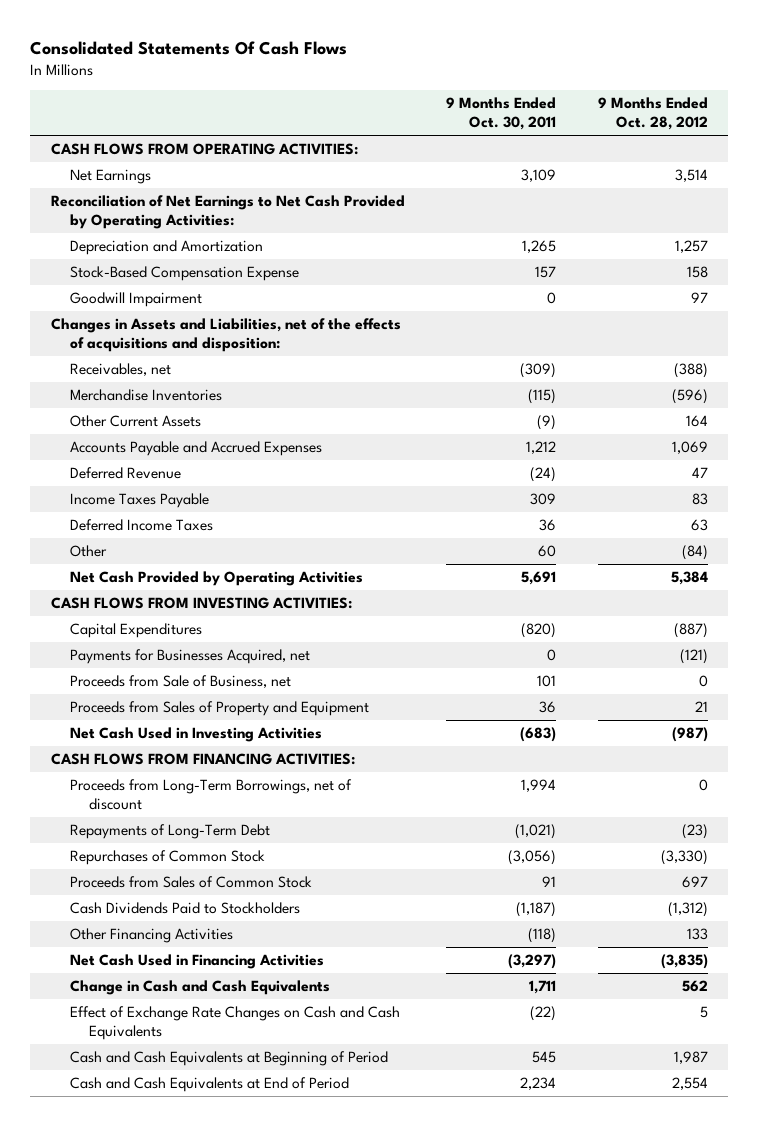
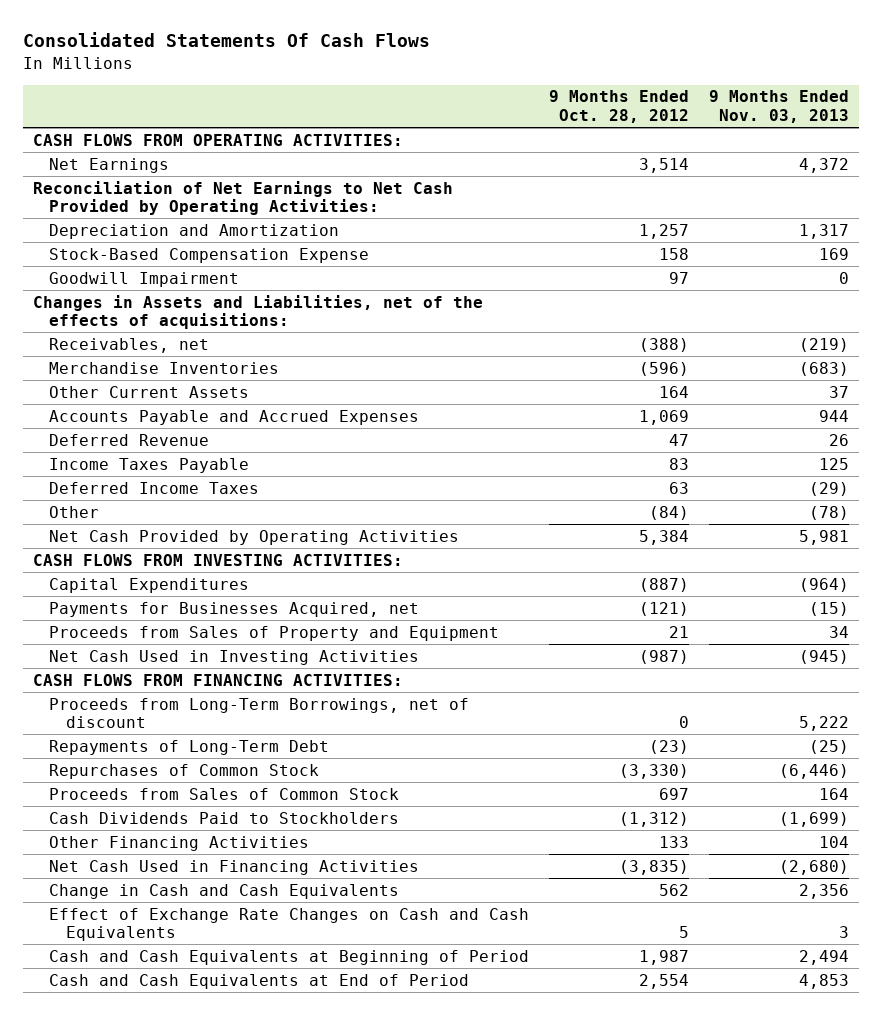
[446,97,557,131] 9 Months Ended Oct. 30, 2011 -> none
none -> [708,90,849,124] 9 Months Ended Nov. 03, 2013
[50,318,401,353] Changes in Assets and Liabilities, net of the effects of acquisitions and disposition: -> [32,294,483,330] Changes in Assets and Liabilities, net of the effects of acquisitions:
[69,675,291,689] Proceeds from Sale of Business, net -> none

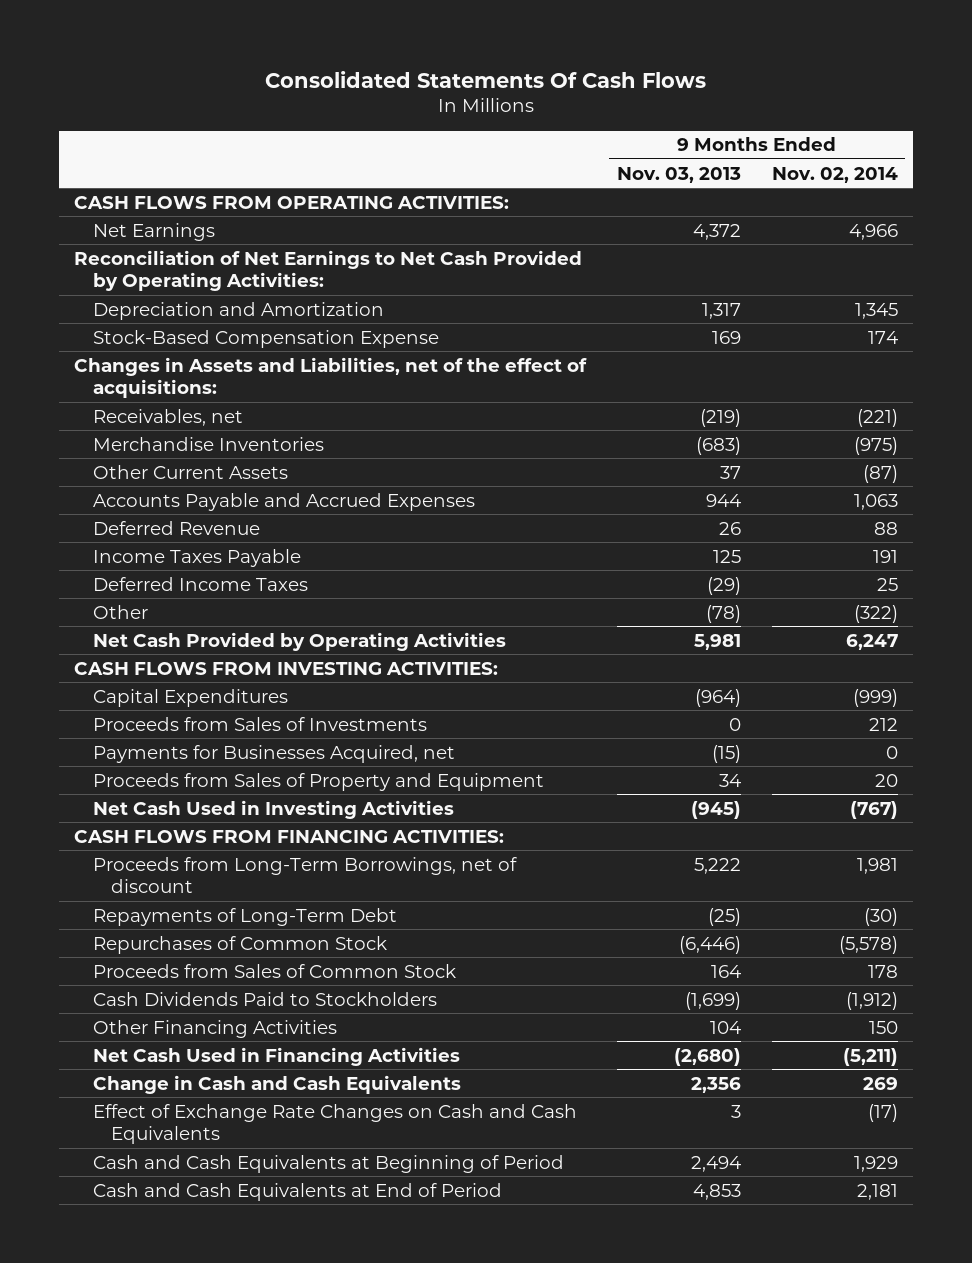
[549,90,690,124] 9 Months Ended Oct. 28, 2012 -> none
none -> [771,166,898,183] Nov. 02, 2014
[49,271,240,287] Goodwill Impairment -> none
[32,294,483,330] Changes in Assets and Liabilities, net of the effects of acquisitions: -> [74,356,588,398] Changes in Assets and Liabilities, net of the effect of acquisitions:
none -> [92,716,427,731] Proceeds from Sales of Investments

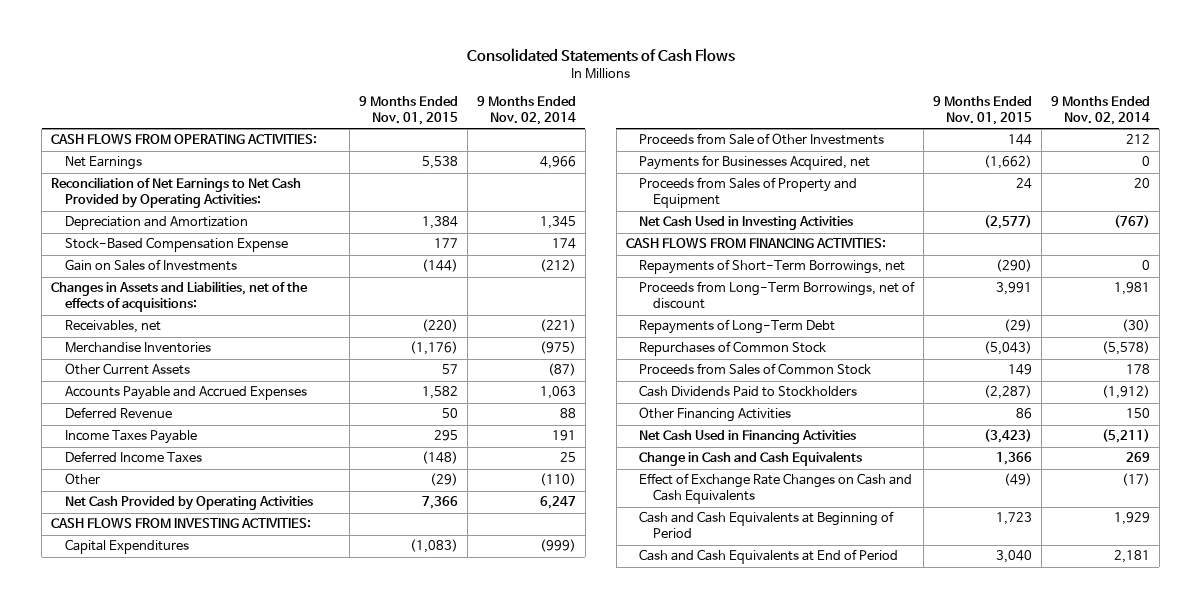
[265,70,707,88] Consolidated Statements Of Cash Flows -> [466,48,735,63] Consolidated Statements of Cash Flows
[617,166,742,183] Nov. 03, 2013 -> none
none -> [358,95,458,125] 9 Months Ended Nov. 01, 2015
none -> [64,259,237,272] Gain on Sales of Investments
[74,356,588,398] Changes in Assets and Liabilities, net of the effect of acquisitions: -> [51,281,309,313] Changes in Assets and Liabilities, net of the effects of acquisitions:
[853,604,898,623] (322) -> [539,473,576,487] (110)
[92,716,427,731] Proceeds from Sales of Investments -> [639,133,885,146] Proceeds from Sale of Other Investments
none -> [639,259,906,275] Repayments of Short-Term Borrowings, net

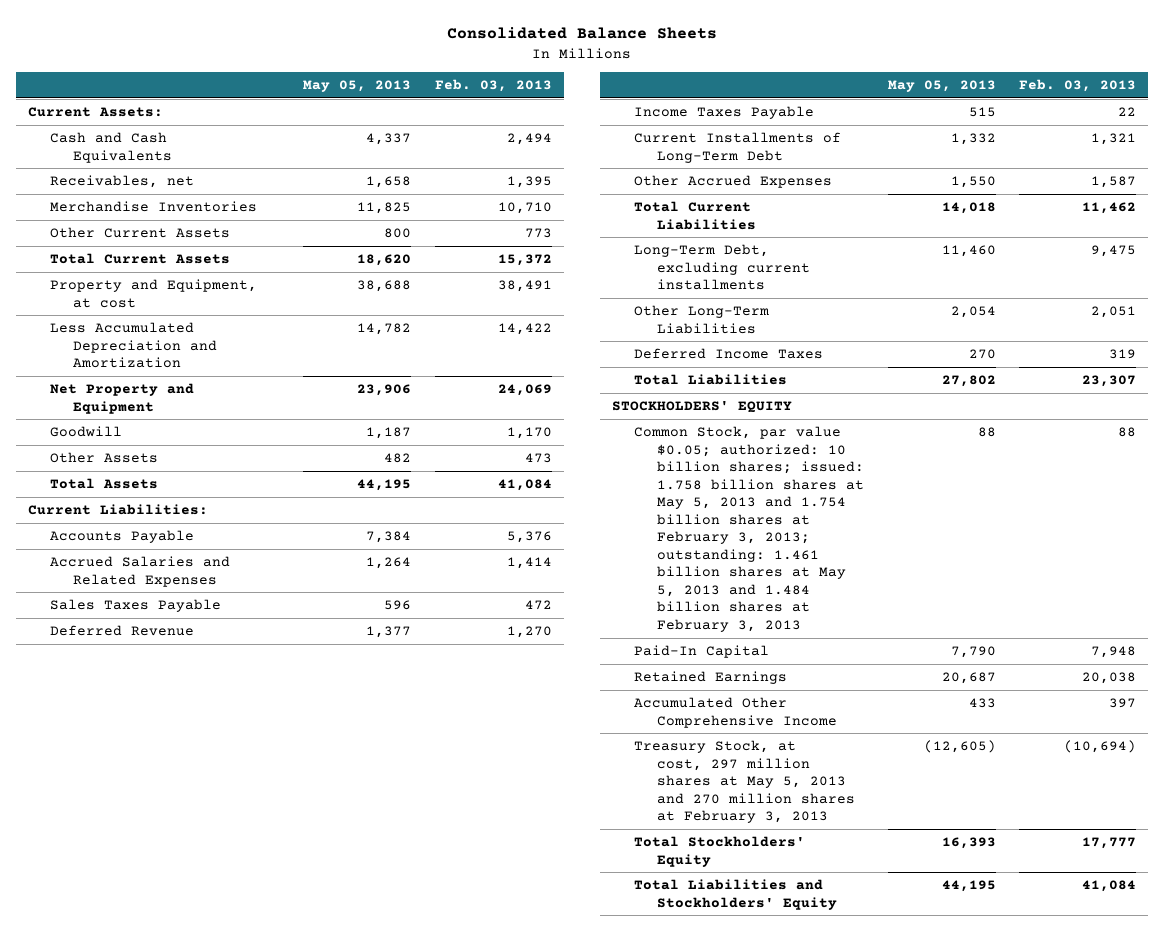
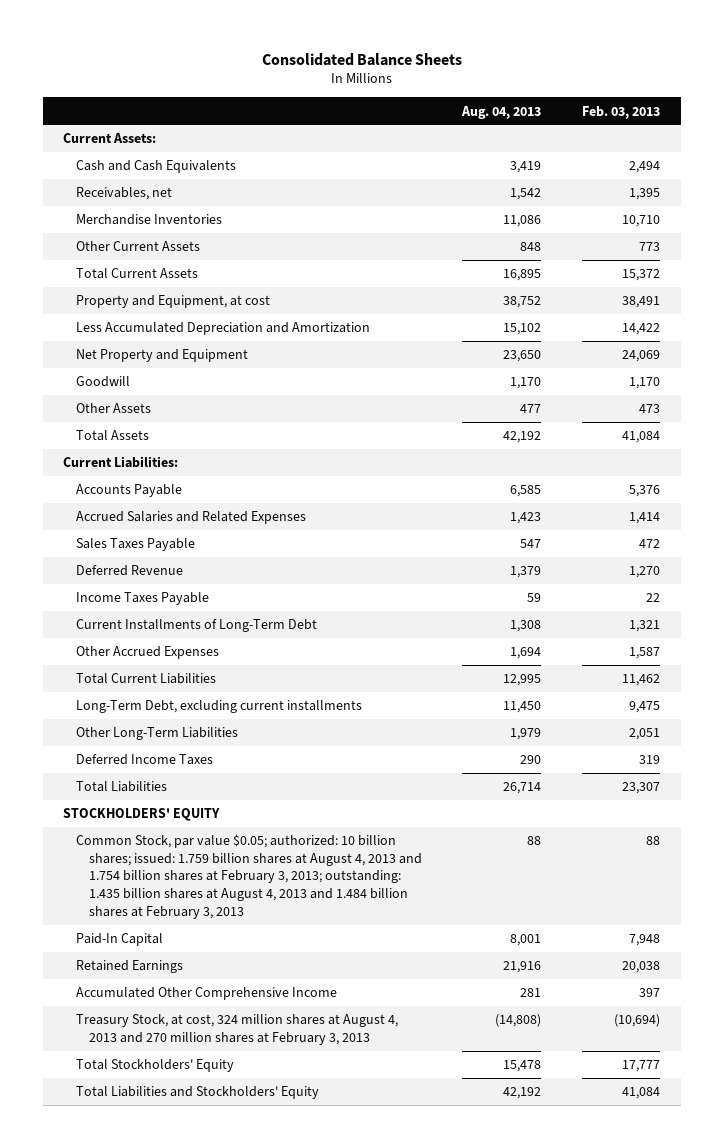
[303,80,412,93] May 05, 2013 -> none
none -> [461,105,542,119] Aug. 04, 2013
[634,426,864,633] Common Stock, par value $0.05; authorized: 10 billion shares; issued: 1.758 billion shares at May 5, 2013 and 1.754 billion shares at February 3, 2013; outstanding: 1.461 billion shares at May 5, 2013 and 1.484 billion shares at February 3, 2013 -> [75,834,422,919] Common Stock, par value $0.05; authorized: 10 billion shares; issued: 1.759 billion shares at August 4, 2013 and 1.754 billion shares at February 3, 2013; outstanding: 1.435 billion shares at August 4, 2013 and 1.484 billion shares at February 3, 2013
[634,740,855,824] Treasury Stock, at cost, 297 million shares at May 5, 2013 and 270 million shares at February 3, 2013 -> [75,1014,398,1045] Treasury Stock, at cost, 324 million shares at August 4, 2013 and 270 million shares at February 3, 2013

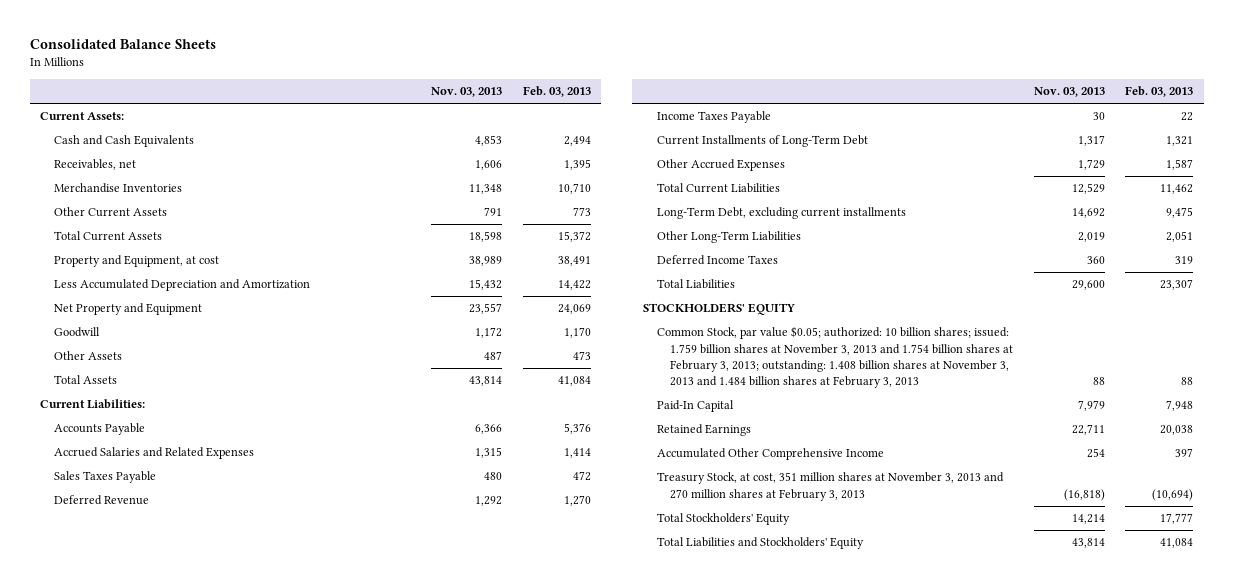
[461,105,542,119] Aug. 04, 2013 -> none
none -> [431,87,503,98] Nov. 03, 2013
[75,834,422,919] Common Stock, par value $0.05; authorized: 10 billion shares; issued: 1.759 billion shares at August 4, 2013 and 1.754 billion shares at February 3, 2013; outstanding: 1.435 billion shares at August 4, 2013 and 1.484 billion shares at February 3, 2013 -> [656,326,1014,389] Common Stock, par value $0.05; authorized: 10 billion shares; issued: 1.759 billion shares at November 3, 2013 and 1.754 billion shares at February 3, 2013; outstanding: 1.408 billion shares at November 3, 2013 and 1.484 billion shares at February 3, 2013
[75,1014,398,1045] Treasury Stock, at cost, 324 million shares at August 4, 2013 and 270 million shares at February 3, 2013 -> [656,472,1004,501] Treasury Stock, at cost, 351 million shares at November 3, 2013 and 270 million shares at February 3, 2013

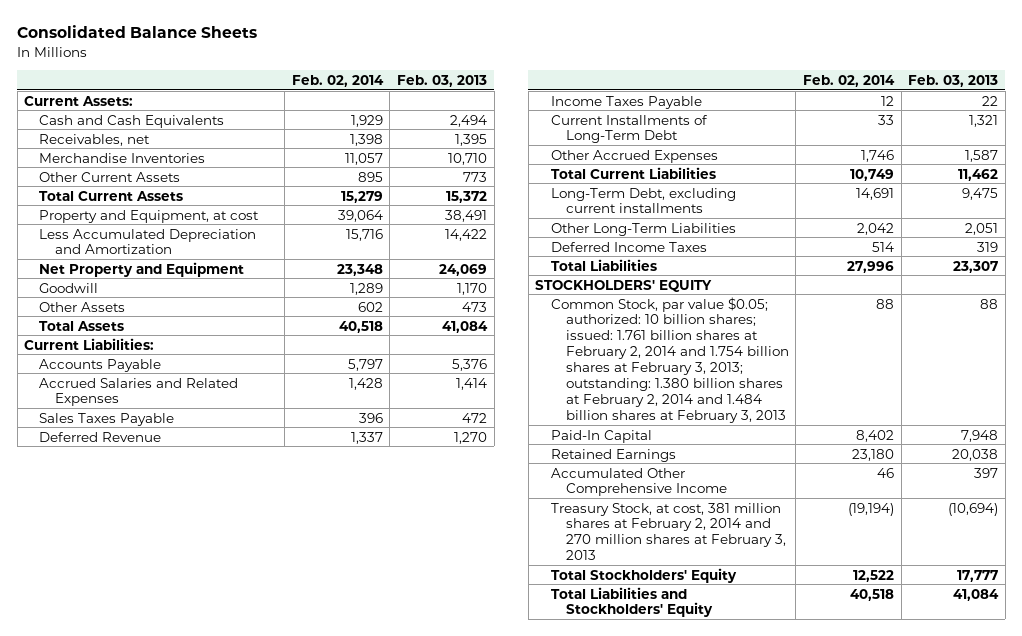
[431,87,503,98] Nov. 03, 2013 -> none
none -> [291,74,384,87] Feb. 02, 2014
[656,326,1014,389] Common Stock, par value $0.05; authorized: 10 billion shares; issued: 1.759 billion shares at November 3, 2013 and 1.754 billion shares at February 3, 2013; outstanding: 1.408 billion shares at November 3, 2013 and 1.484 billion shares at February 3, 2013 -> [550,296,789,423] Common Stock, par value $0.05; authorized: 10 billion shares; issued: 1.761 billion shares at February 2, 2014 and 1.754 billion shares at February 3, 2013; outstanding: 1.380 billion shares at February 2, 2014 and 1.484 billion shares at February 3, 2013
[656,472,1004,501] Treasury Stock, at cost, 351 million shares at November 3, 2013 and 270 million shares at February 3, 2013 -> [550,502,786,561] Treasury Stock, at cost, 381 million shares at February 2, 2014 and 270 million shares at February 3, 2013

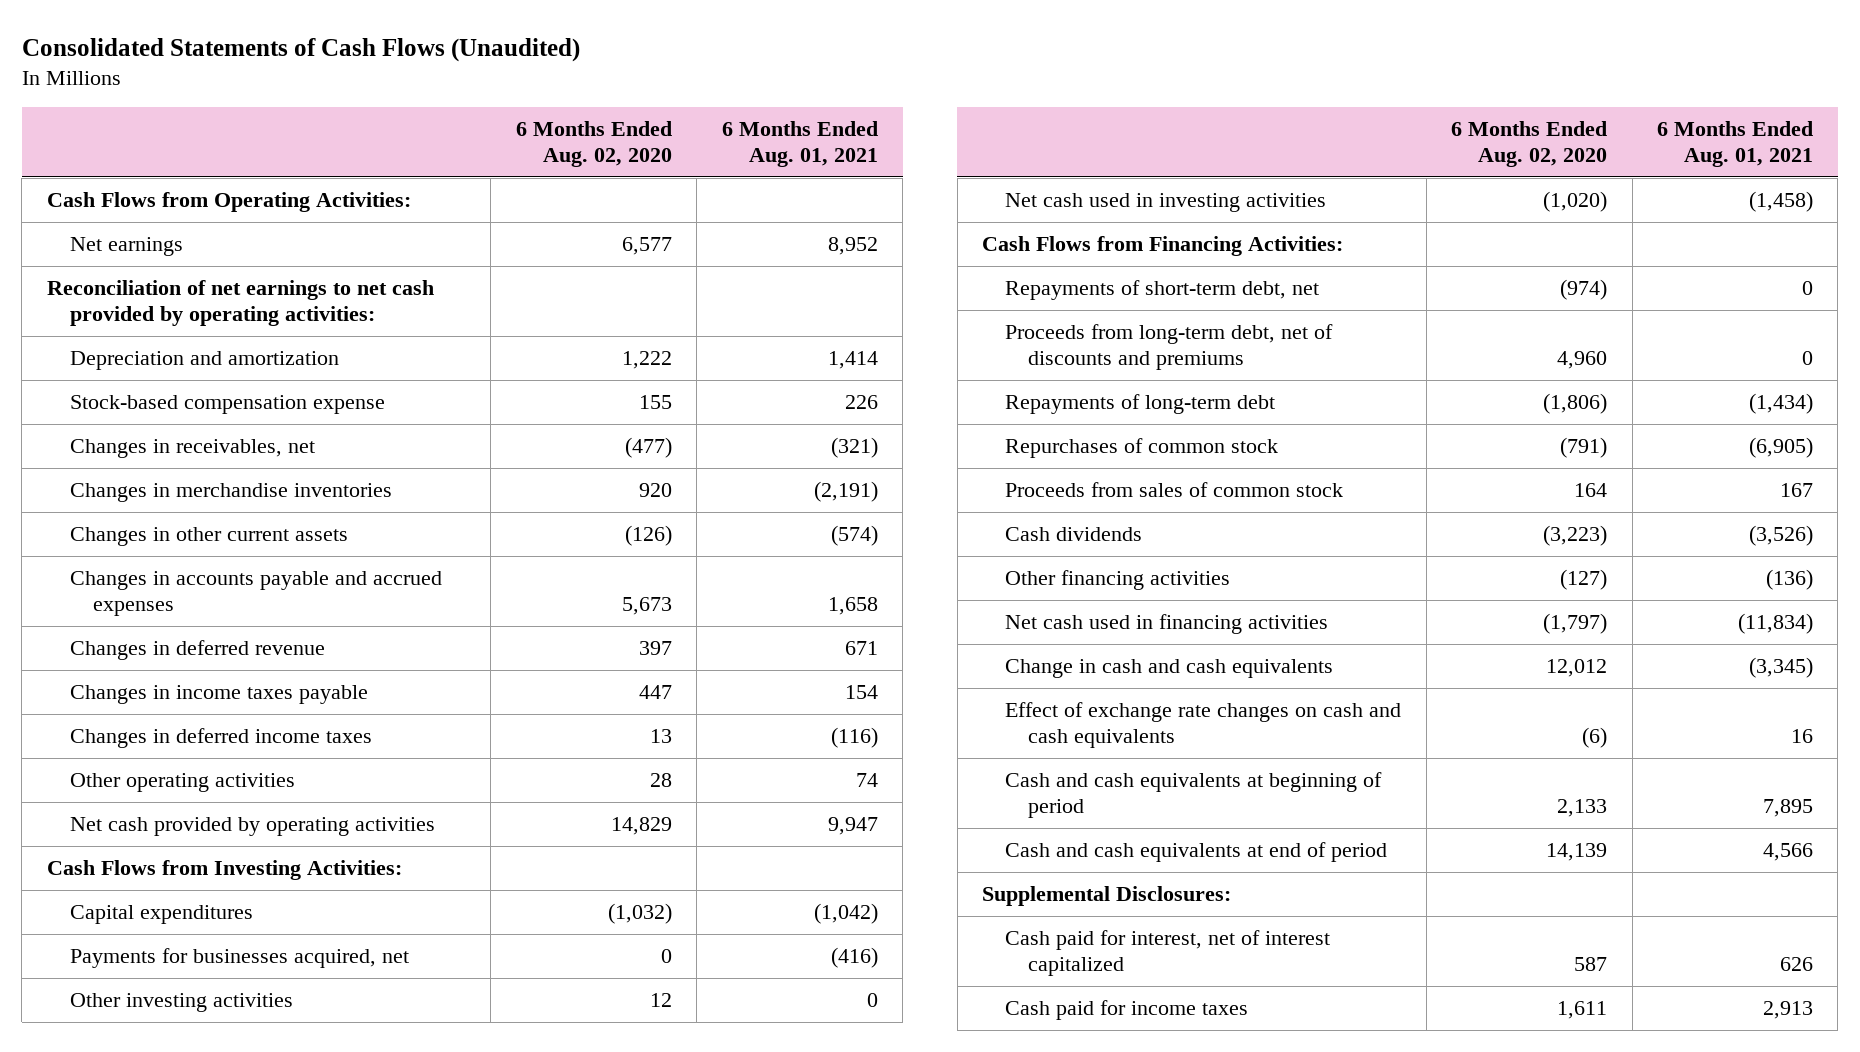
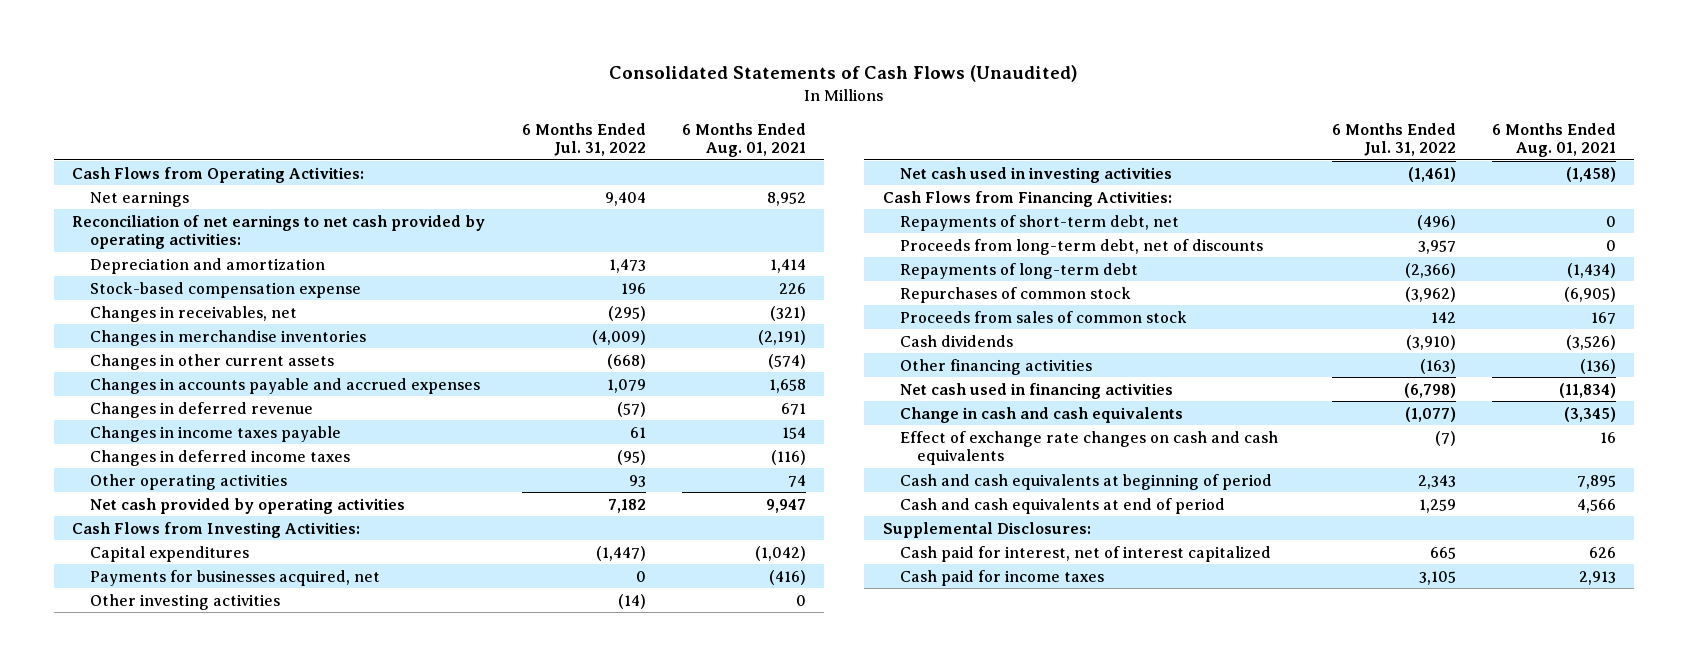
[515,120,672,168] 6 Months Ended Aug. 02, 2020 -> none
none -> [521,122,646,157] 6 Months Ended Jul. 31, 2022
[1005,323,1334,371] Proceeds from long-term debt, net of discounts and premiums -> [899,238,1263,255] Proceeds from long-term debt, net of discounts

